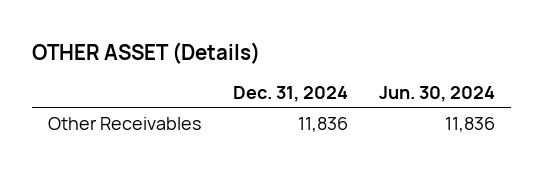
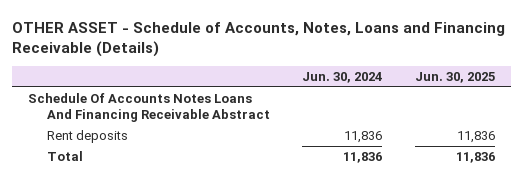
[31,41,260,64] OTHER ASSET (Details) -> [12,21,506,57] OTHER ASSET - Schedule of Accounts, Notes, Loans and Financing Receivable (Details)
[232,85,348,102] Dec. 31, 2024 -> none
none -> [414,72,495,84] Jun. 30, 2025
none -> [28,93,270,123] Schedule Of Accounts Notes Loans And Financing Receivable Abstract
none -> [46,130,128,144] Rent deposits
[47,116,201,130] Other Receivables -> [46,151,83,162] Total

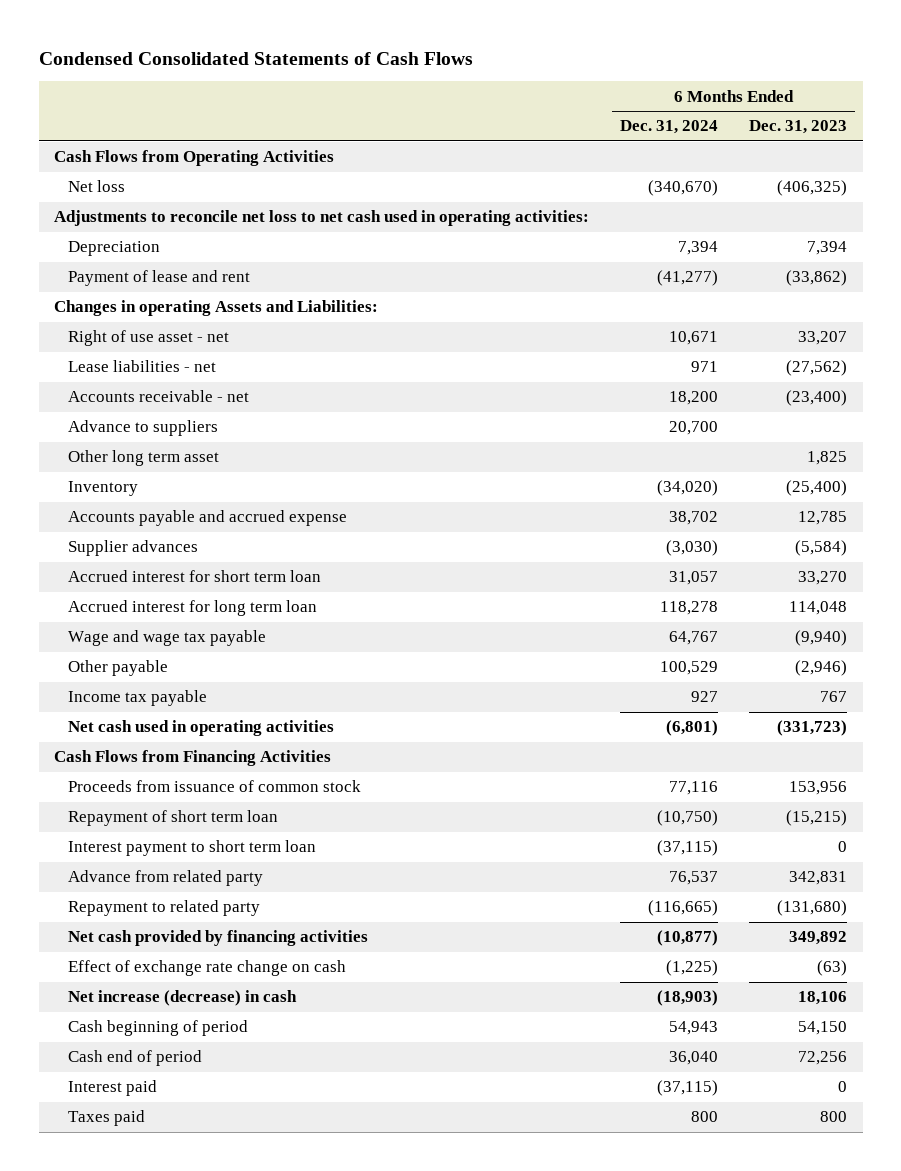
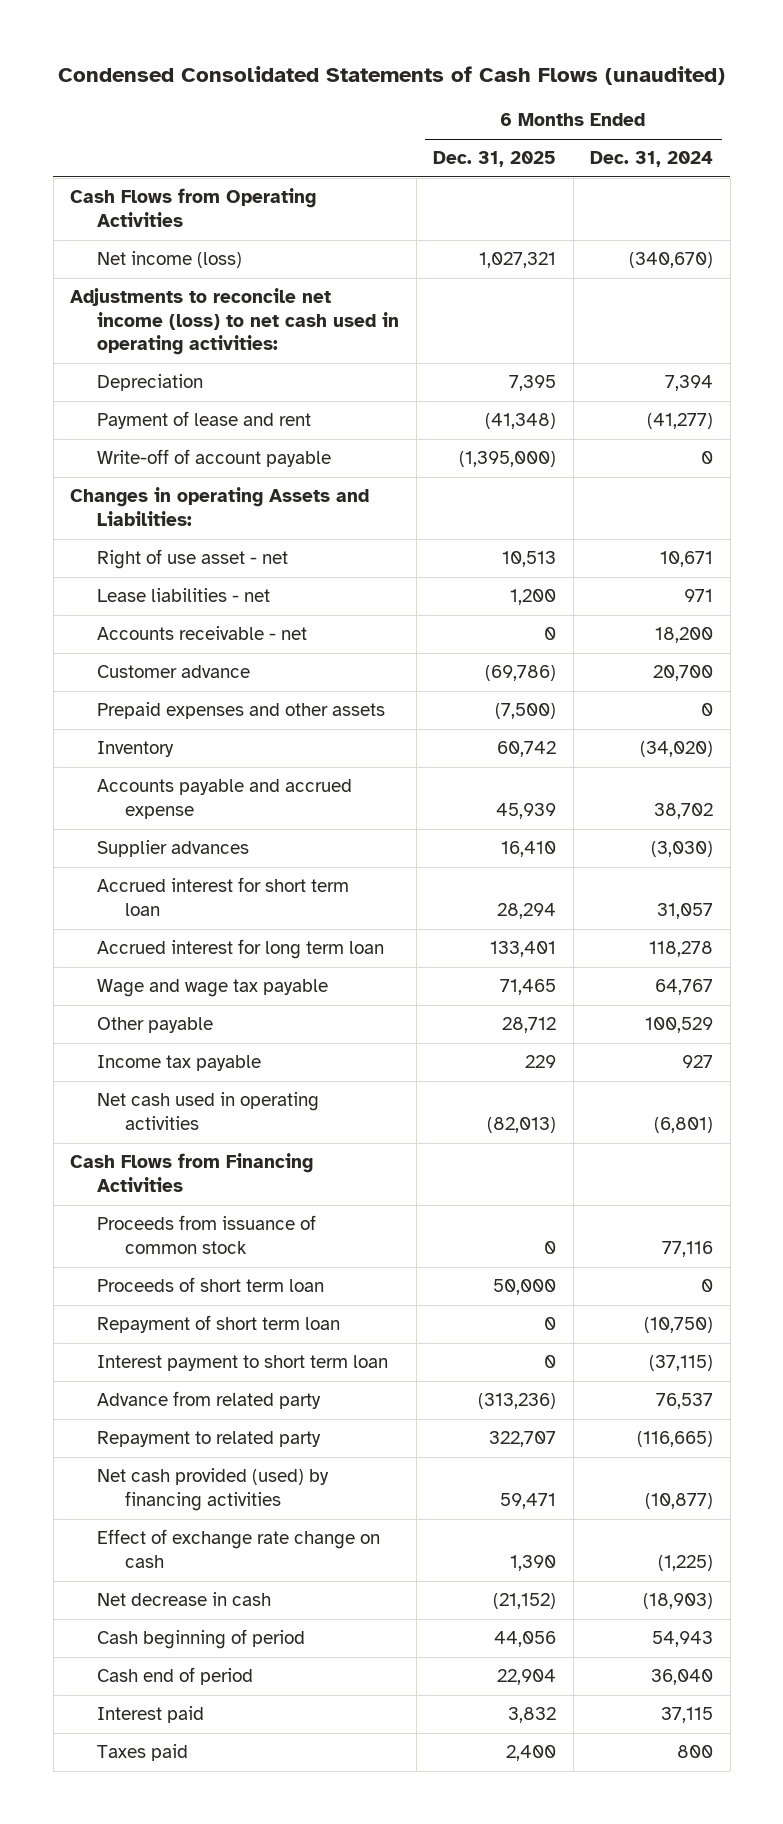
[38,51,473,65] Condensed Consolidated Statements of Cash Flows -> [57,66,725,86] Condensed Consolidated Statements of Cash Flows (unaudited)
[749,120,848,135] Dec. 31, 2023 -> none
none -> [433,151,557,168] Dec. 31, 2025
[68,180,126,193] Net loss -> [97,251,243,269] Net income (loss)
[54,210,590,227] Adjustments to reconcile net loss to net cash used in operating activities: -> [70,288,400,356] Adjustments to reconcile net income (loss) to net cash used in operating activities:
none -> [97,449,332,468] Write-off of account payable
[68,420,219,437] Advance to suppliers -> none
[68,450,220,467] Other long term asset -> none
none -> [97,665,251,679] Customer advance
none -> [97,702,386,720] Prepaid expenses and other assets
none -> [97,1277,325,1293] Proceeds of short term loan
[68,930,369,947] Net cash provided by financing activities -> [97,1468,330,1511] Net cash provided (used) by financing activities
[68,990,298,1007] Net increase (decrease) in cash -> [97,1592,272,1607] Net decrease in cash
[657,1080,719,1097] (37,115) -> [661,1707,714,1724] 37,115

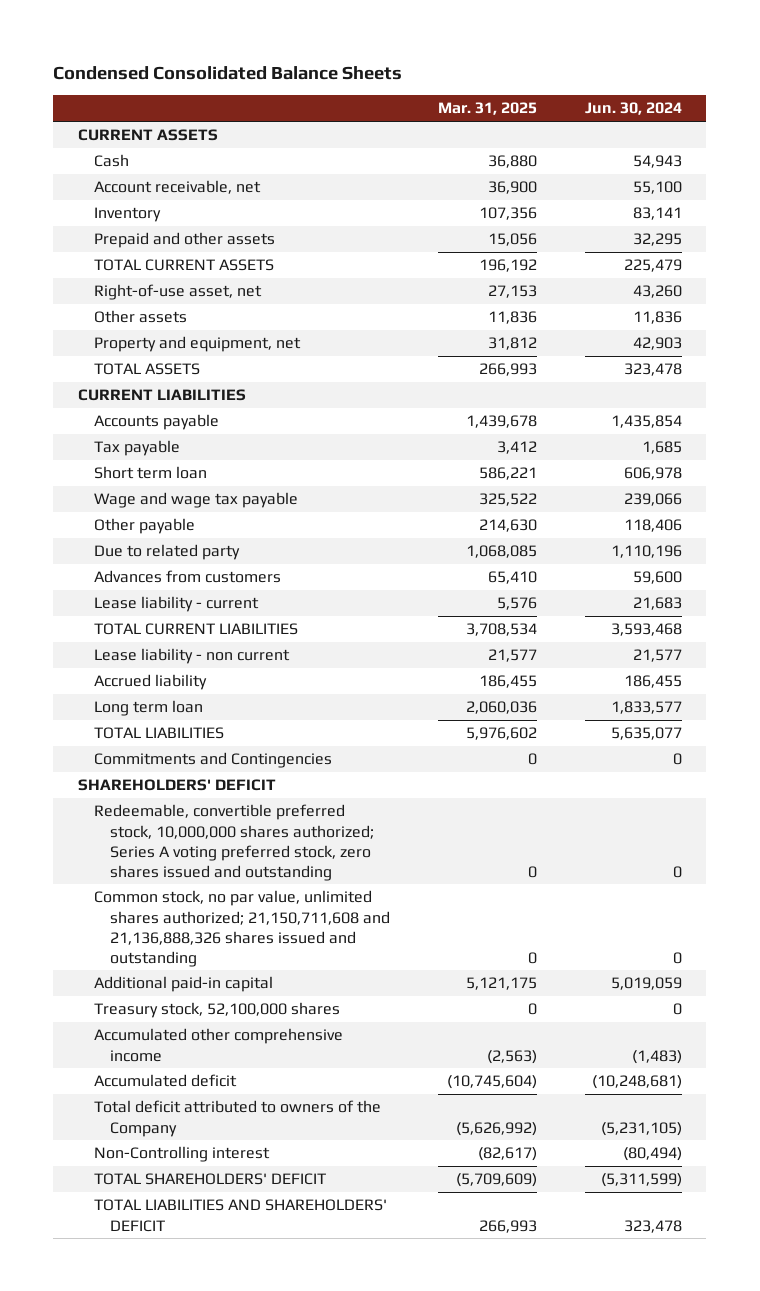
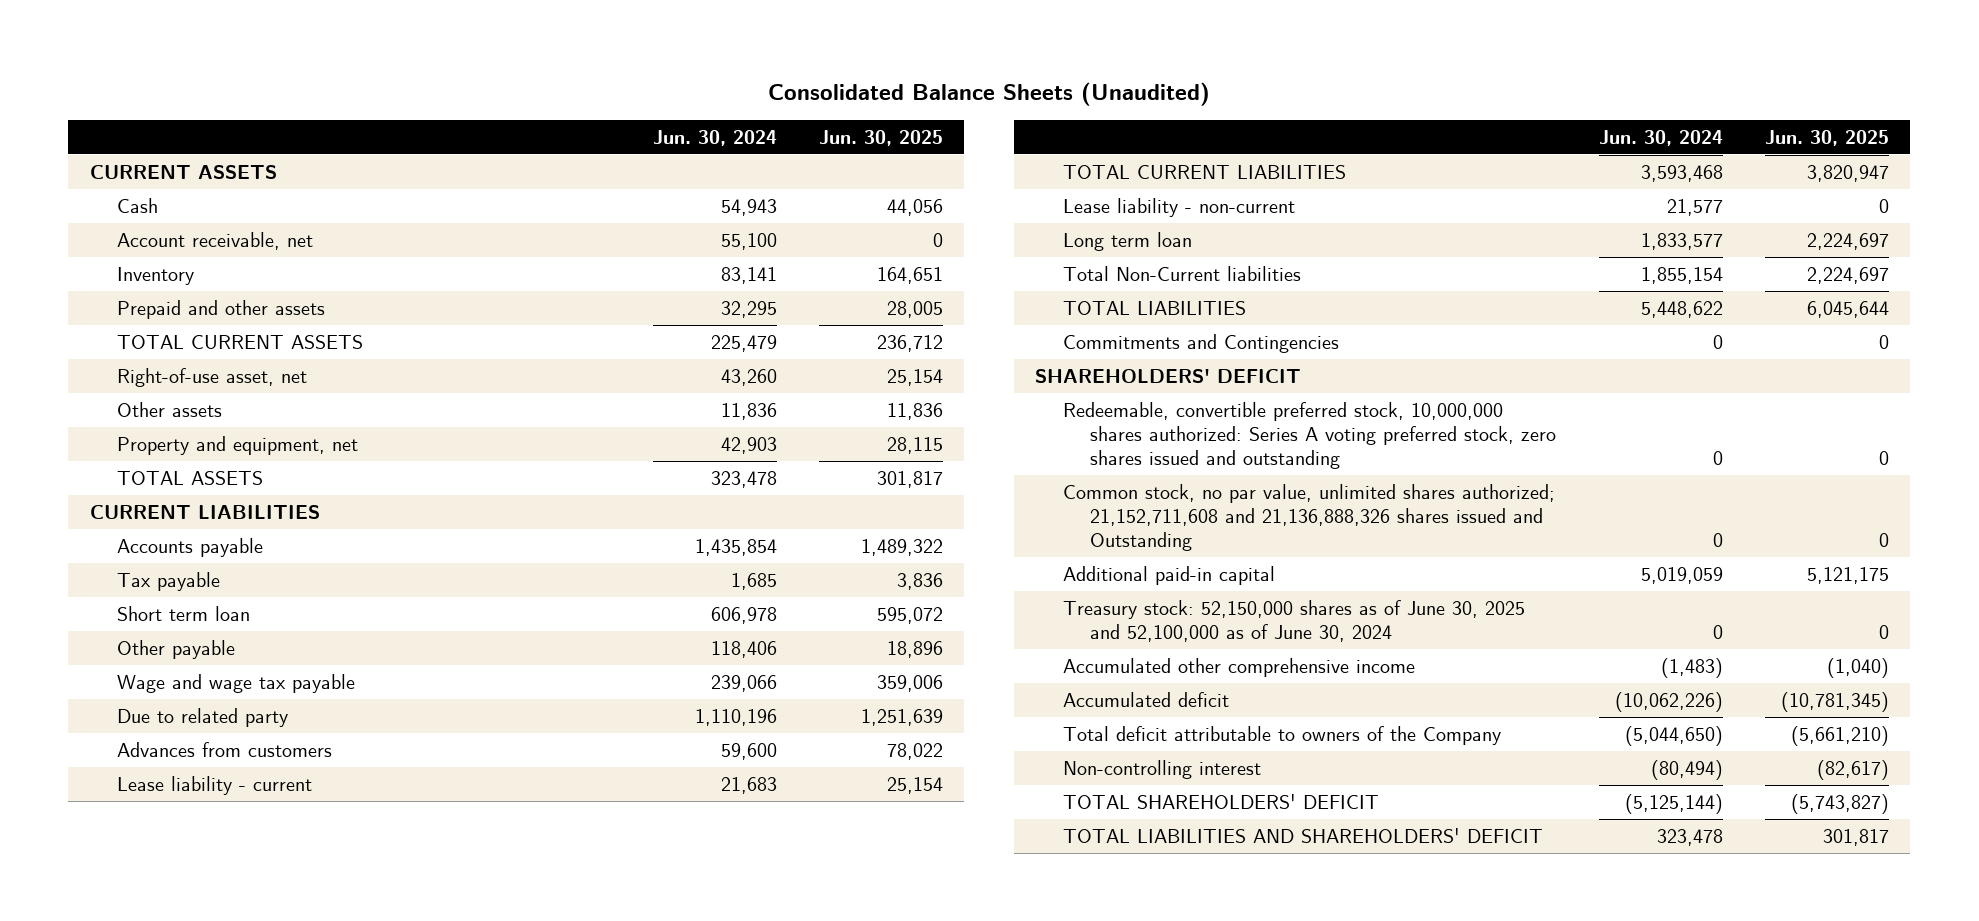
[53,65,403,80] Condensed Consolidated Balance Sheets -> [768,81,1211,106] Consolidated Balance Sheets (Unaudited)
[438,102,538,116] Mar. 31, 2025 -> none
none -> [819,129,944,146] Jun. 30, 2025
[93,492,298,509] Wage and wage tax payable -> [117,674,356,694] Wage and wage tax payable
[93,674,207,691] Accrued liability -> none
[93,648,290,665] Lease liability - non current -> [1062,198,1295,218] Lease liability - non-current
none -> [1062,266,1301,282] Total Non-Current liabilities
[611,727,683,741] 5,635,077 -> [1640,301,1723,319] 5,448,622
[93,804,375,881] Redeemable, convertible preferred stock, 10,000,000 shares authorized; Series A voting preferred stock, zero shares issued and outstanding -> [1062,402,1557,470] Redeemable, convertible preferred stock, 10,000,000 shares authorized: Series A voting preferred stock, zero shares issued and outstanding
[93,890,391,967] Common stock, no par value, unlimited shares authorized; 21,150,711,608 and 21,136,888,326 shares issued and outstanding -> [1062,484,1555,552] Common stock, no par value, unlimited shares authorized; 21,152,711,608 and 21,136,888,326 shares issued and Outstanding
[93,1002,340,1019] Treasury stock, 52,100,000 shares -> [1062,600,1525,643] Treasury stock: 52,150,000 shares as of June 30, 2025 and 52,100,000 as of June 30, 2024
[592,1075,683,1090] (10,248,681) -> [1614,692,1723,713] (10,062,226)
[93,1100,381,1137] Total deficit attributed to owners of the Company -> [1062,726,1501,746] Total deficit attributable to owners of the Company
[601,1121,683,1136] (5,231,105) -> [1624,726,1723,747] (5,044,650)
[93,1146,270,1163] Non-Controlling interest -> [1062,760,1261,780] Non-controlling interest
[601,1173,683,1188] (5,311,599) -> [1624,794,1723,815] (5,125,144)

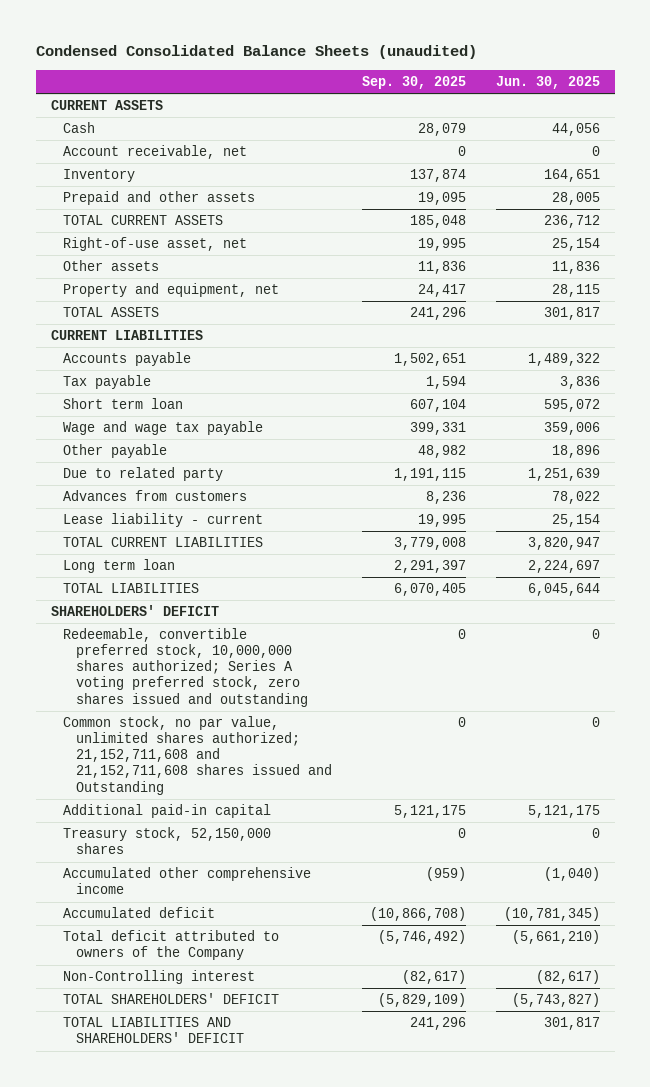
[768,81,1211,106] Consolidated Balance Sheets (Unaudited) -> [35,45,477,60] Condensed Consolidated Balance Sheets (unaudited)
[652,129,777,146] Jun. 30, 2024 -> none
none -> [361,76,466,90] Sep. 30, 2025
[117,640,236,660] Other payable -> [63,444,168,459] Other payable
[1062,198,1295,218] Lease liability - non-current -> none
[1062,266,1301,282] Total Non-Current liabilities -> none
[1062,334,1339,354] Commitments and Contingencies -> none
[1062,402,1557,470] Redeemable, convertible preferred stock, 10,000,000 shares authorized: Series A voting preferred stock, zero shares issued and outstanding -> [63,628,309,707] Redeemable, convertible preferred stock, 10,000,000 shares authorized; Series A voting preferred stock, zero shares issued and outstanding
[1062,484,1555,552] Common stock, no par value, unlimited shares authorized; 21,152,711,608 and 21,136,888,326 shares issued and Outstanding -> [63,716,333,795] Common stock, no par value, unlimited shares authorized; 21,152,711,608 and 21,152,711,608 shares issued and Outstanding
[1062,600,1525,643] Treasury stock: 52,150,000 shares as of June 30, 2025 and 52,100,000 as of June 30, 2024 -> [63,827,272,855] Treasury stock, 52,150,000 shares
[1062,726,1501,746] Total deficit attributable to owners of the Company -> [63,930,280,961] Total deficit attributed to owners of the Company
[1062,760,1261,780] Non-controlling interest -> [63,970,256,985] Non-Controlling interest

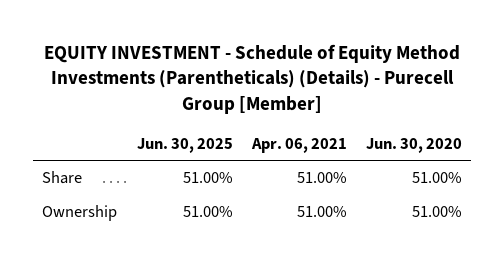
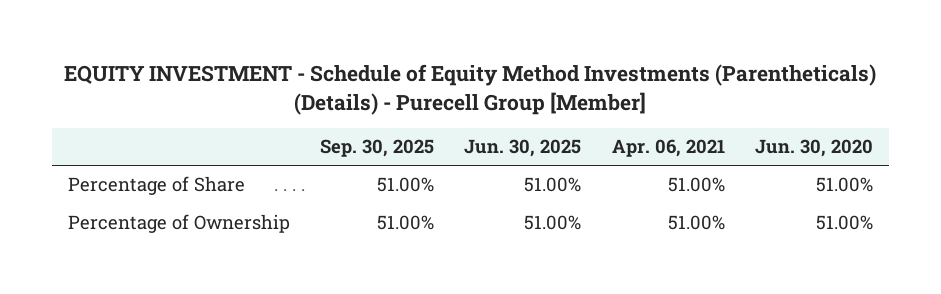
none -> [320,139,435,158] Sep. 30, 2025
[42,171,83,185] Share -> [67,176,245,196] Percentage of Share
[42,205,118,222] Ownership -> [67,214,290,234] Percentage of Ownership

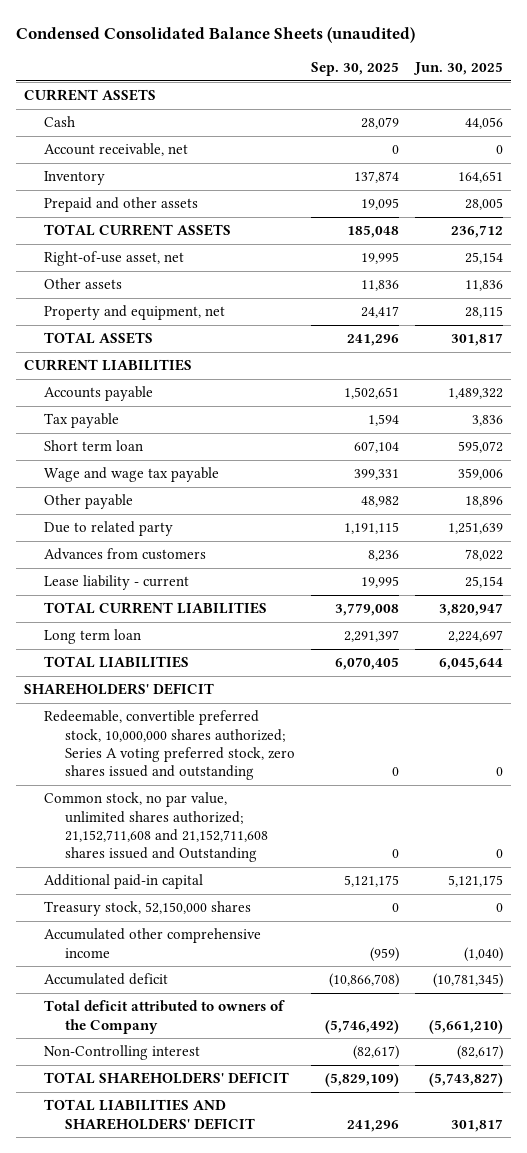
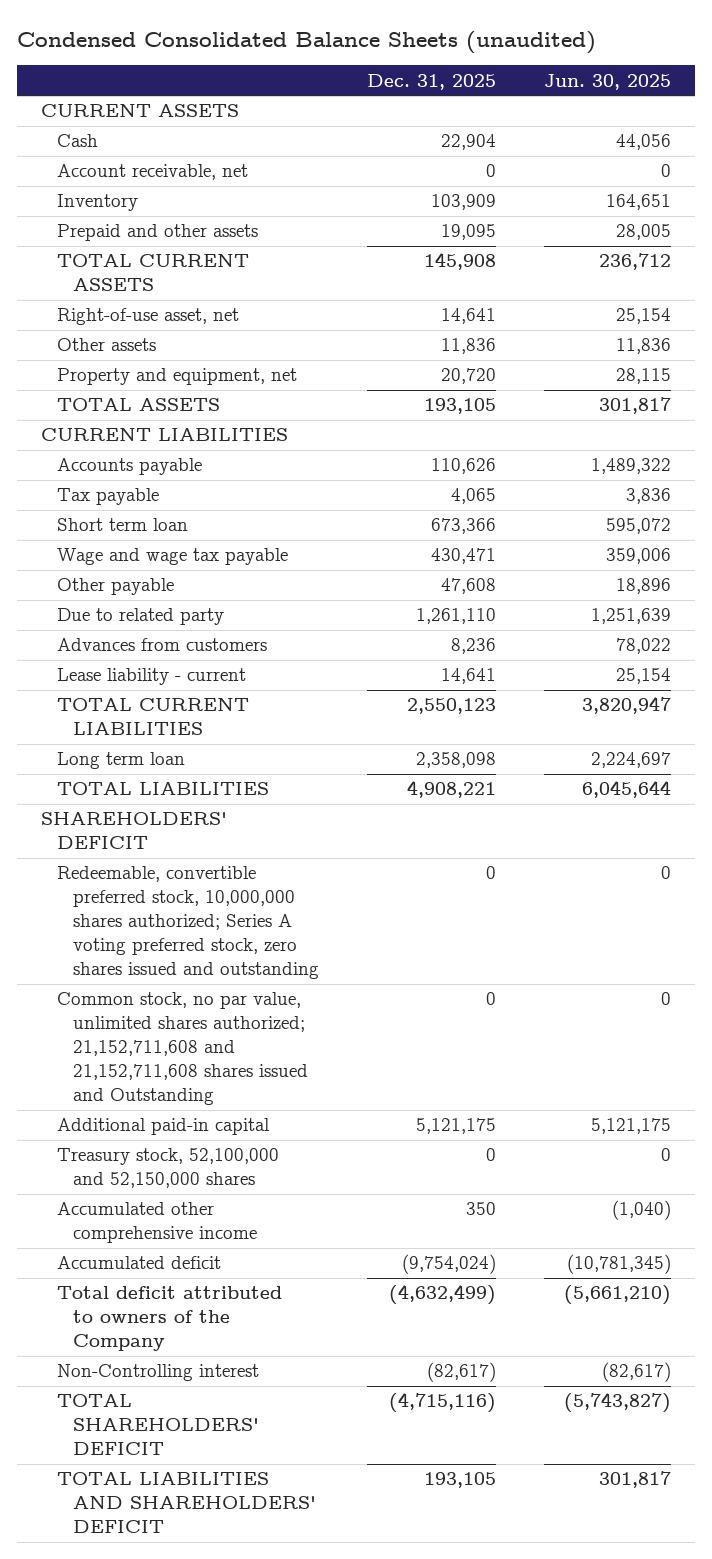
[311,61,400,76] Sep. 30, 2025 -> none
none -> [367,73,497,90] Dec. 31, 2025
[44,901,252,917] Treasury stock, 52,150,000 shares -> [57,1148,280,1189] Treasury stock, 52,100,000 and 52,150,000 shares

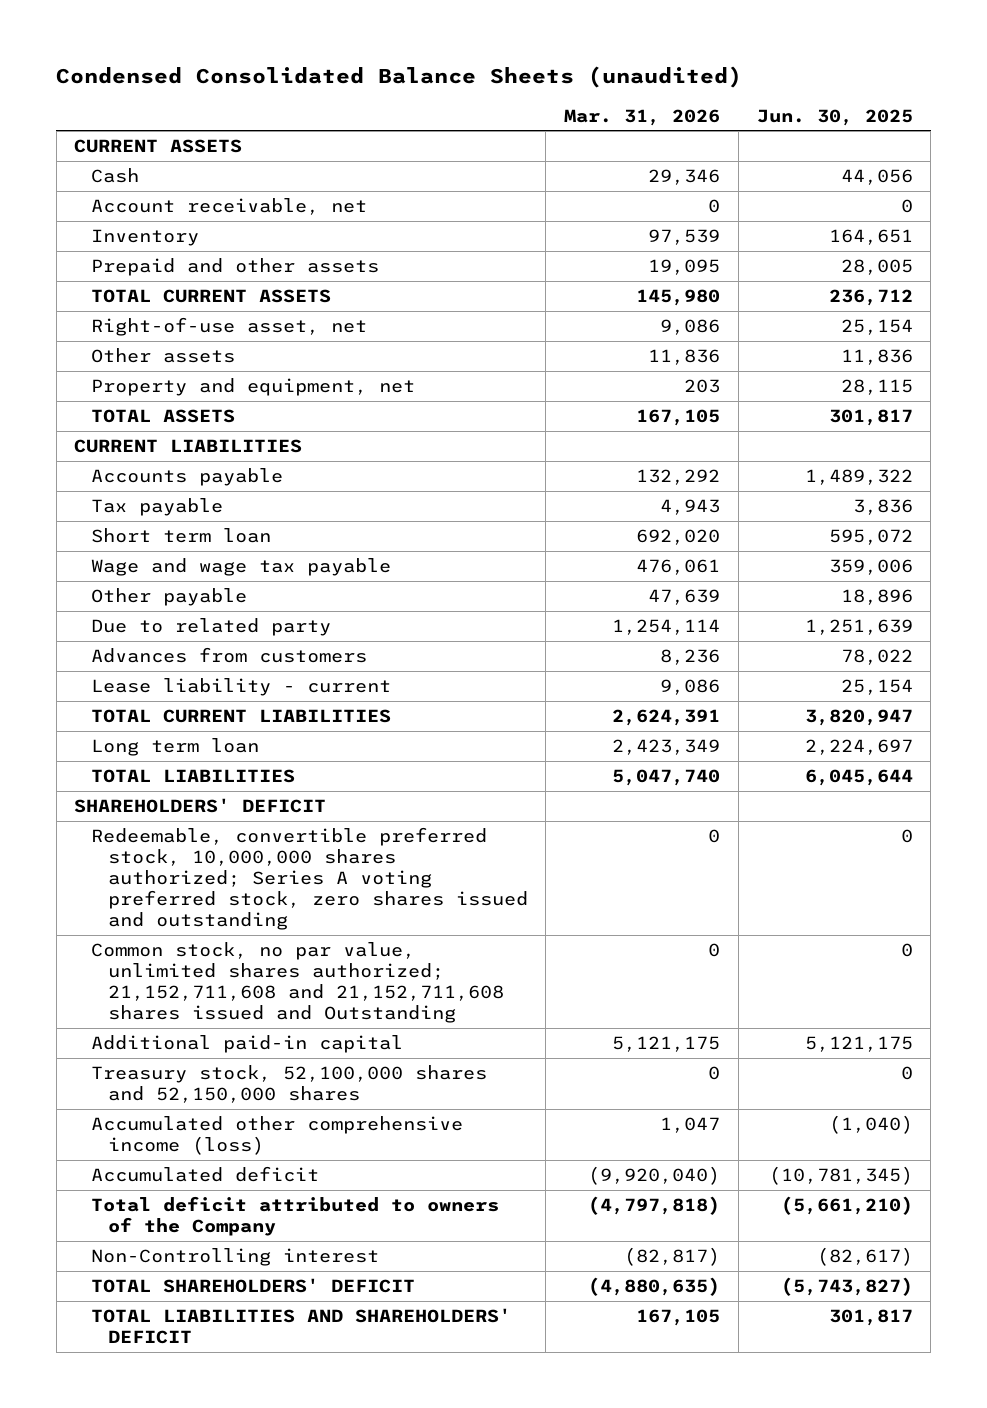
[367,73,497,90] Dec. 31, 2025 -> none
none -> [564,108,721,126] Mar. 31, 2026
[57,1148,280,1189] Treasury stock, 52,100,000 and 52,150,000 shares -> [91,1065,488,1104] Treasury stock, 52,100,000 shares and 52,150,000 shares
[57,1202,258,1244] Accumulated other comprehensive income -> [91,1116,464,1156] Accumulated other comprehensive income (loss)

